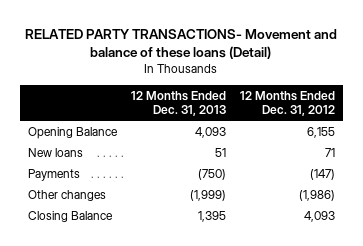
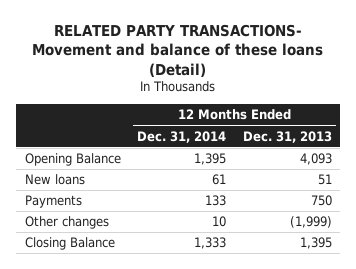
[240,90,336,116] 12 Months Ended Dec. 31, 2012 -> none
none -> [137,130,227,143] Dec. 31, 2014
[197,168,226,180] (750) -> [310,195,332,207] 750

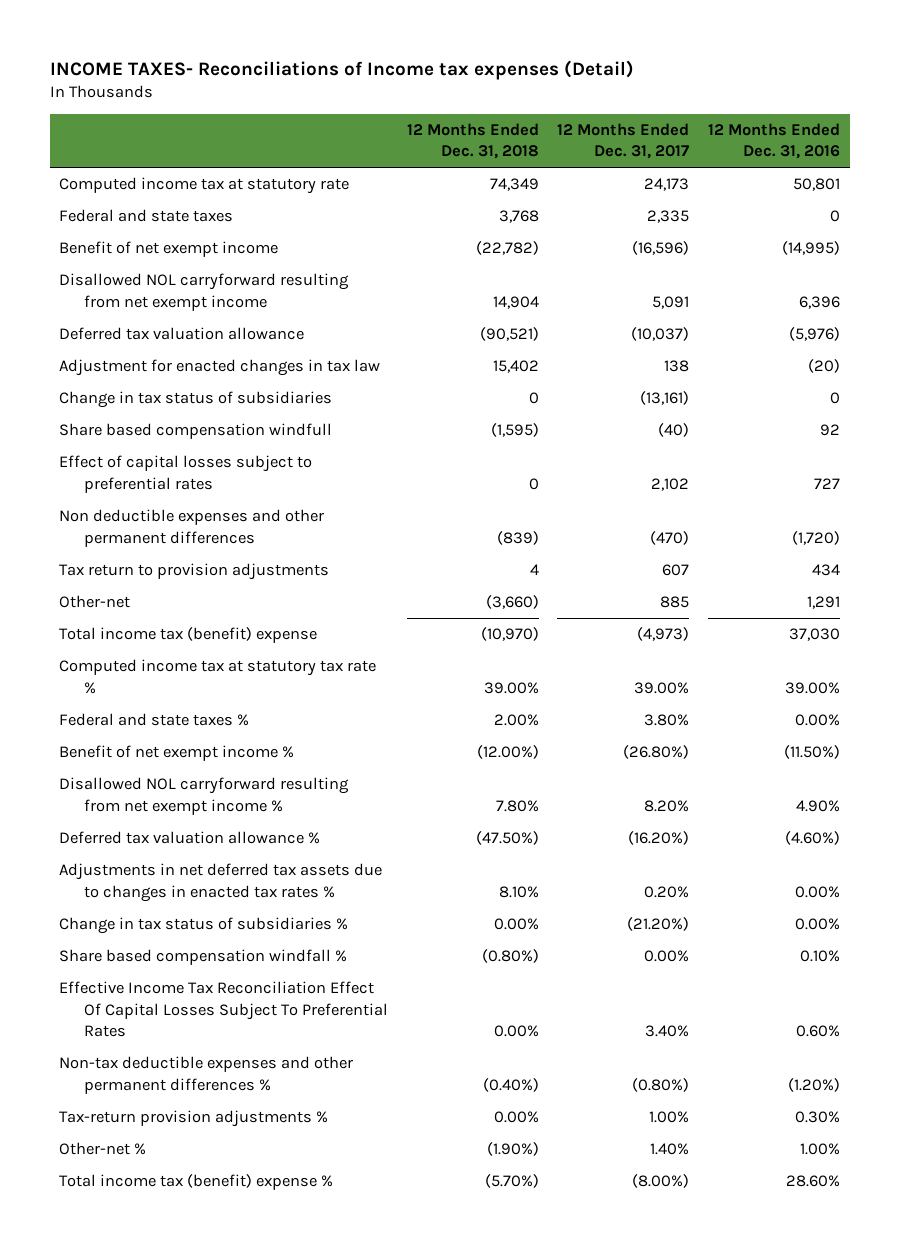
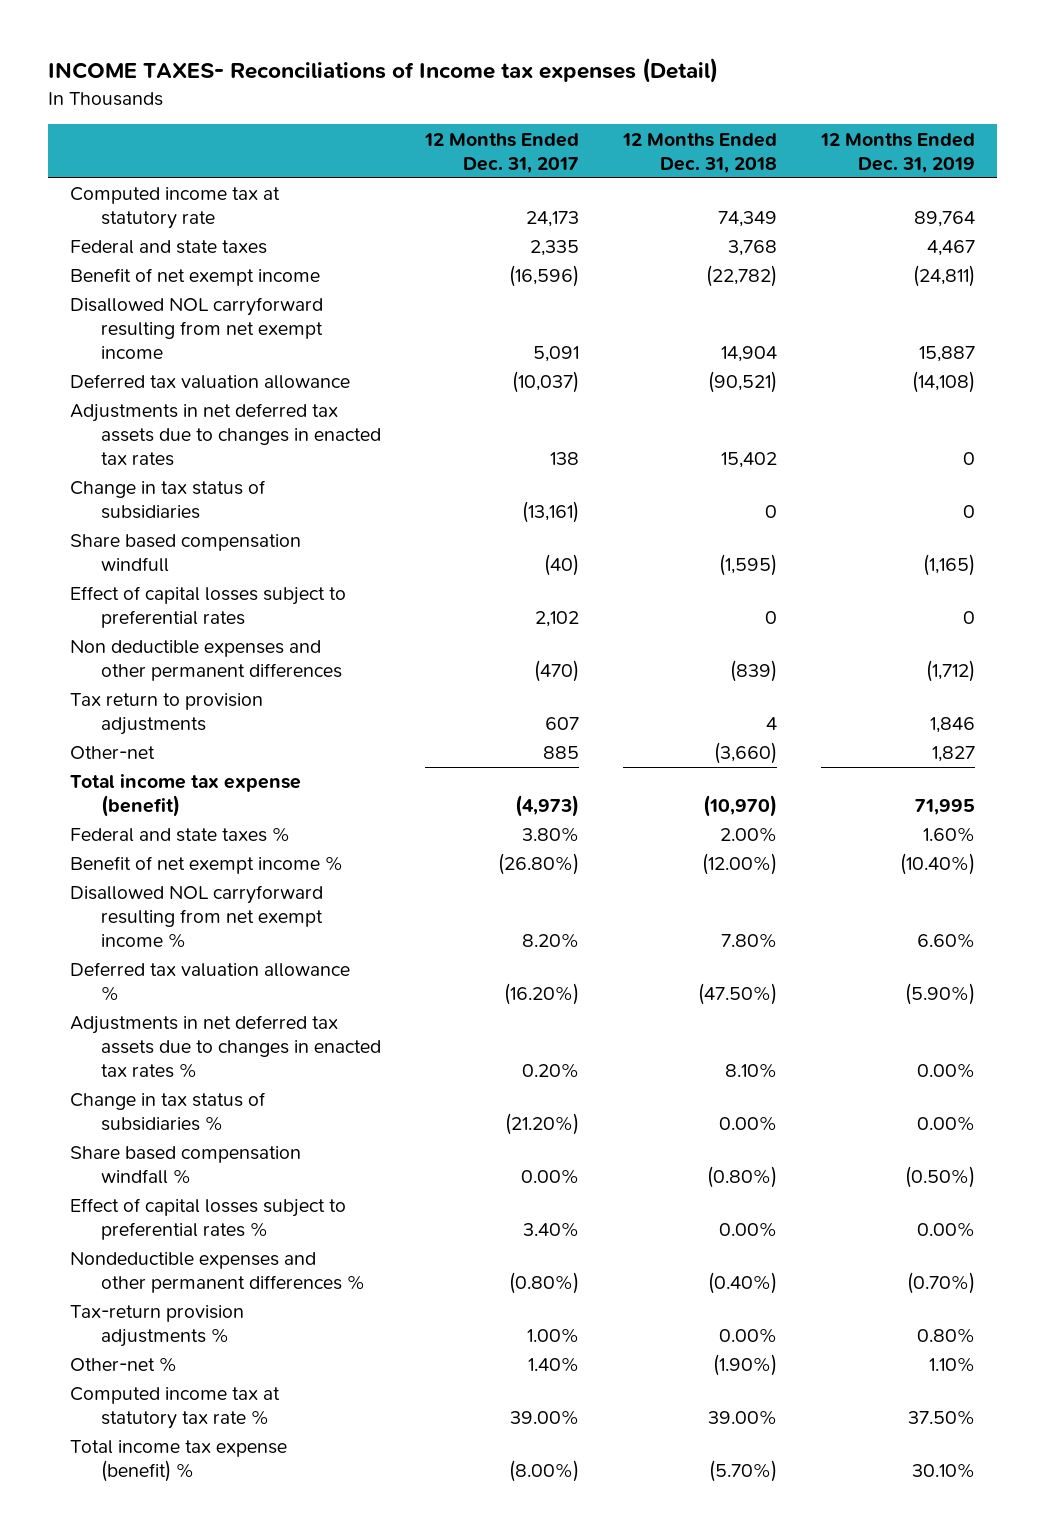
[708,123,841,160] 12 Months Ended Dec. 31, 2016 -> none
none -> [819,132,975,173] 12 Months Ended Dec. 31, 2019
[58,359,380,377] Adjustment for enacted changes in tax law -> [69,403,382,467] Adjustments in net deferred tax assets due to changes in enacted tax rates
[58,627,317,644] Total income tax (benefit) expense -> [69,774,301,818] Total income tax expense (benefit)
[58,981,388,1037] Effective Income Tax Reconciliation Effect Of Capital Losses Subject To Preferential Rates -> [69,1198,346,1241] Effect of capital losses subject to preferential rates %
[58,1056,353,1094] Non-tax deductible expenses and other permanent differences % -> [69,1252,366,1294] Nondeductible expenses and other permanent differences %
[58,659,376,694] Computed income tax at statutory tax rate % -> [69,1387,280,1430] Computed income tax at statutory tax rate %
[58,1174,333,1191] Total income tax (benefit) expense % -> [69,1440,287,1483] Total income tax expense (benefit) %

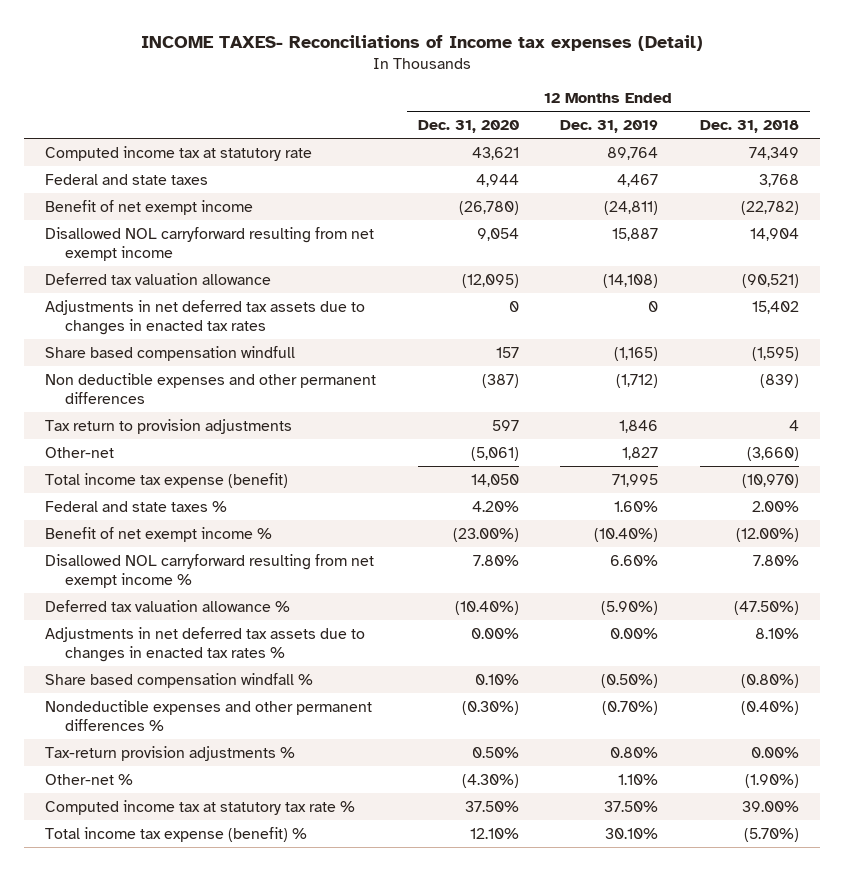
[424,132,580,173] 12 Months Ended Dec. 31, 2017 -> none
none -> [417,120,519,134] Dec. 31, 2020
[69,480,266,520] Change in tax status of subsidiaries -> none
[69,586,346,629] Effect of capital losses subject to preferential rates -> none
[69,1092,266,1132] Change in tax status of subsidiaries % -> none
[69,1198,346,1241] Effect of capital losses subject to preferential rates % -> none

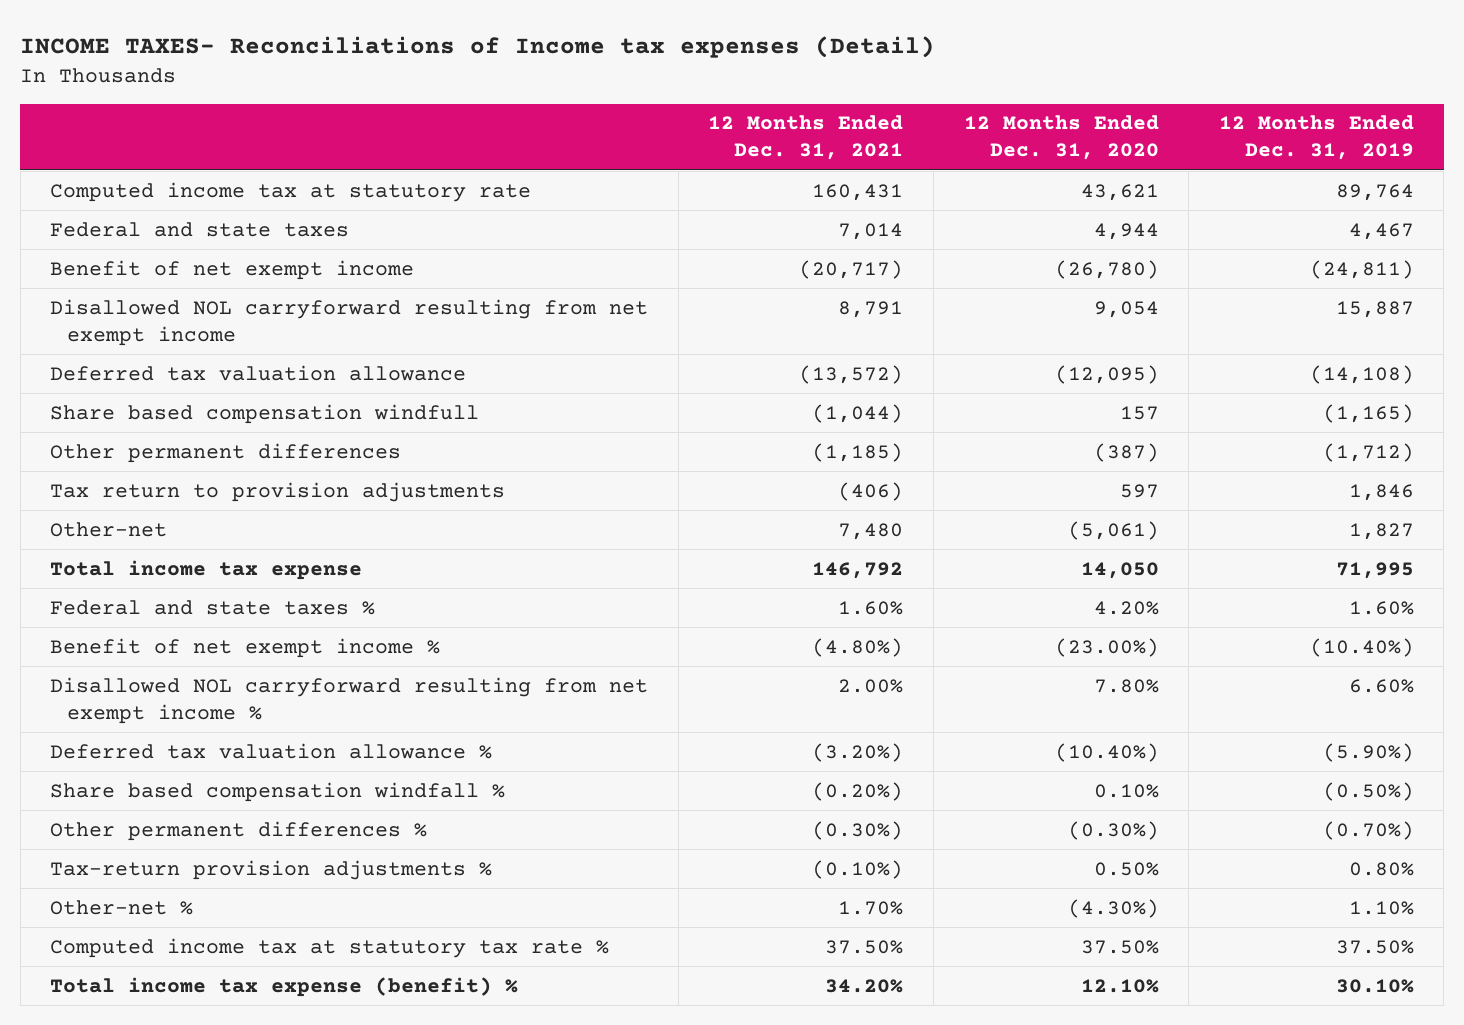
[700,120,800,134] Dec. 31, 2018 -> none
none -> [708,115,904,161] 12 Months Ended Dec. 31, 2021
[44,299,365,335] Adjustments in net deferred tax assets due to changes in enacted tax rates -> none
[44,372,376,404] Non deductible expenses and other permanent differences -> [50,442,402,463] Other permanent differences
[44,472,288,488] Total income tax expense (benefit) -> [50,559,363,580] Total income tax expense
[44,626,365,662] Adjustments in net deferred tax assets due to changes in enacted tax rates % -> none
[44,699,372,731] Nondeductible expenses and other permanent differences % -> [50,820,428,841] Other permanent differences %

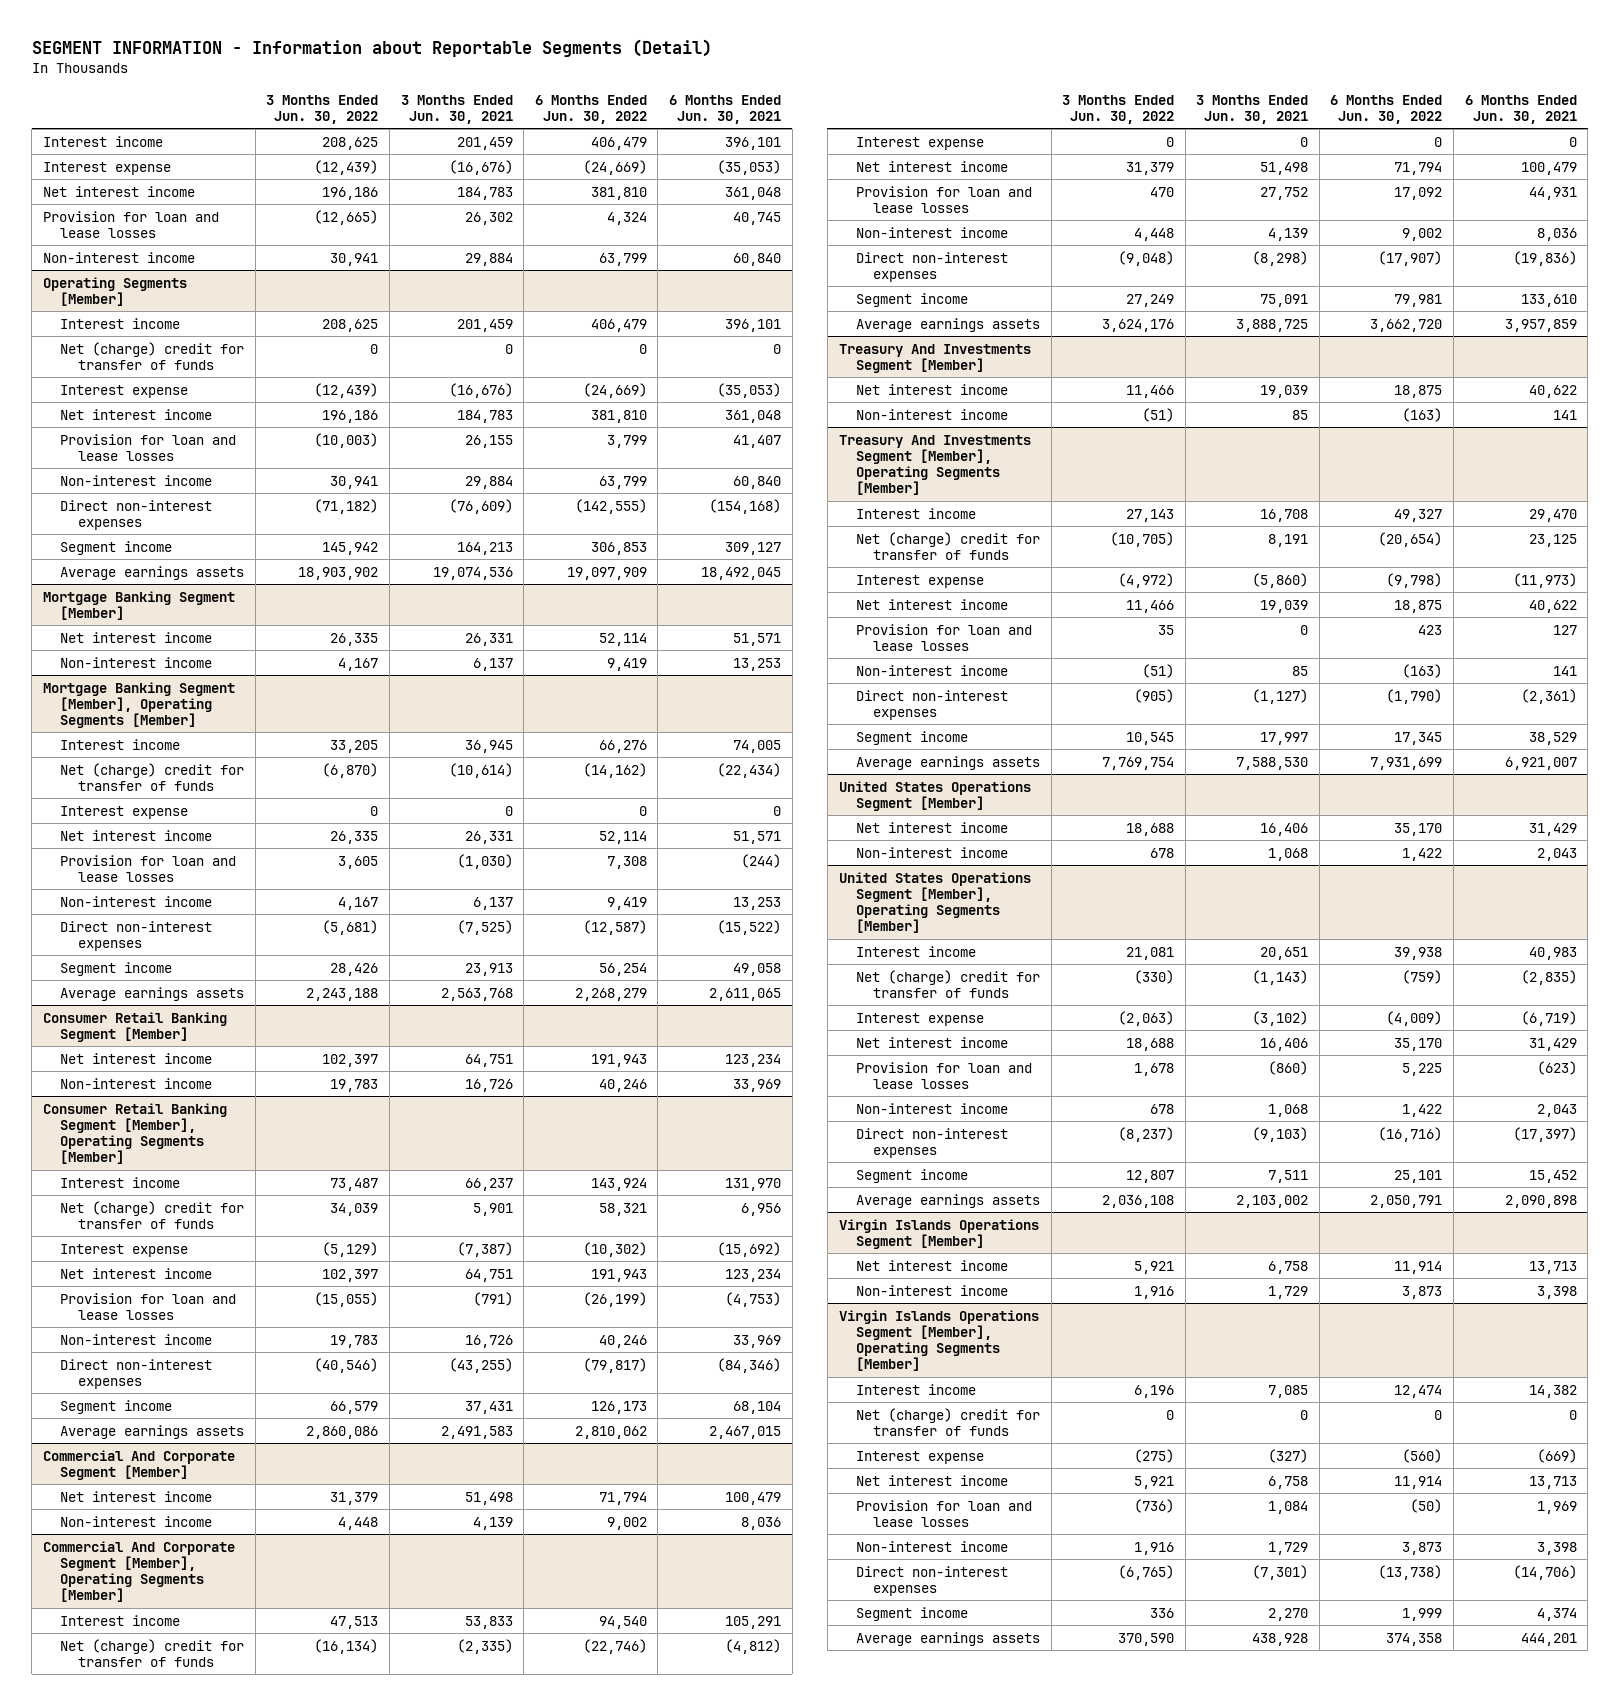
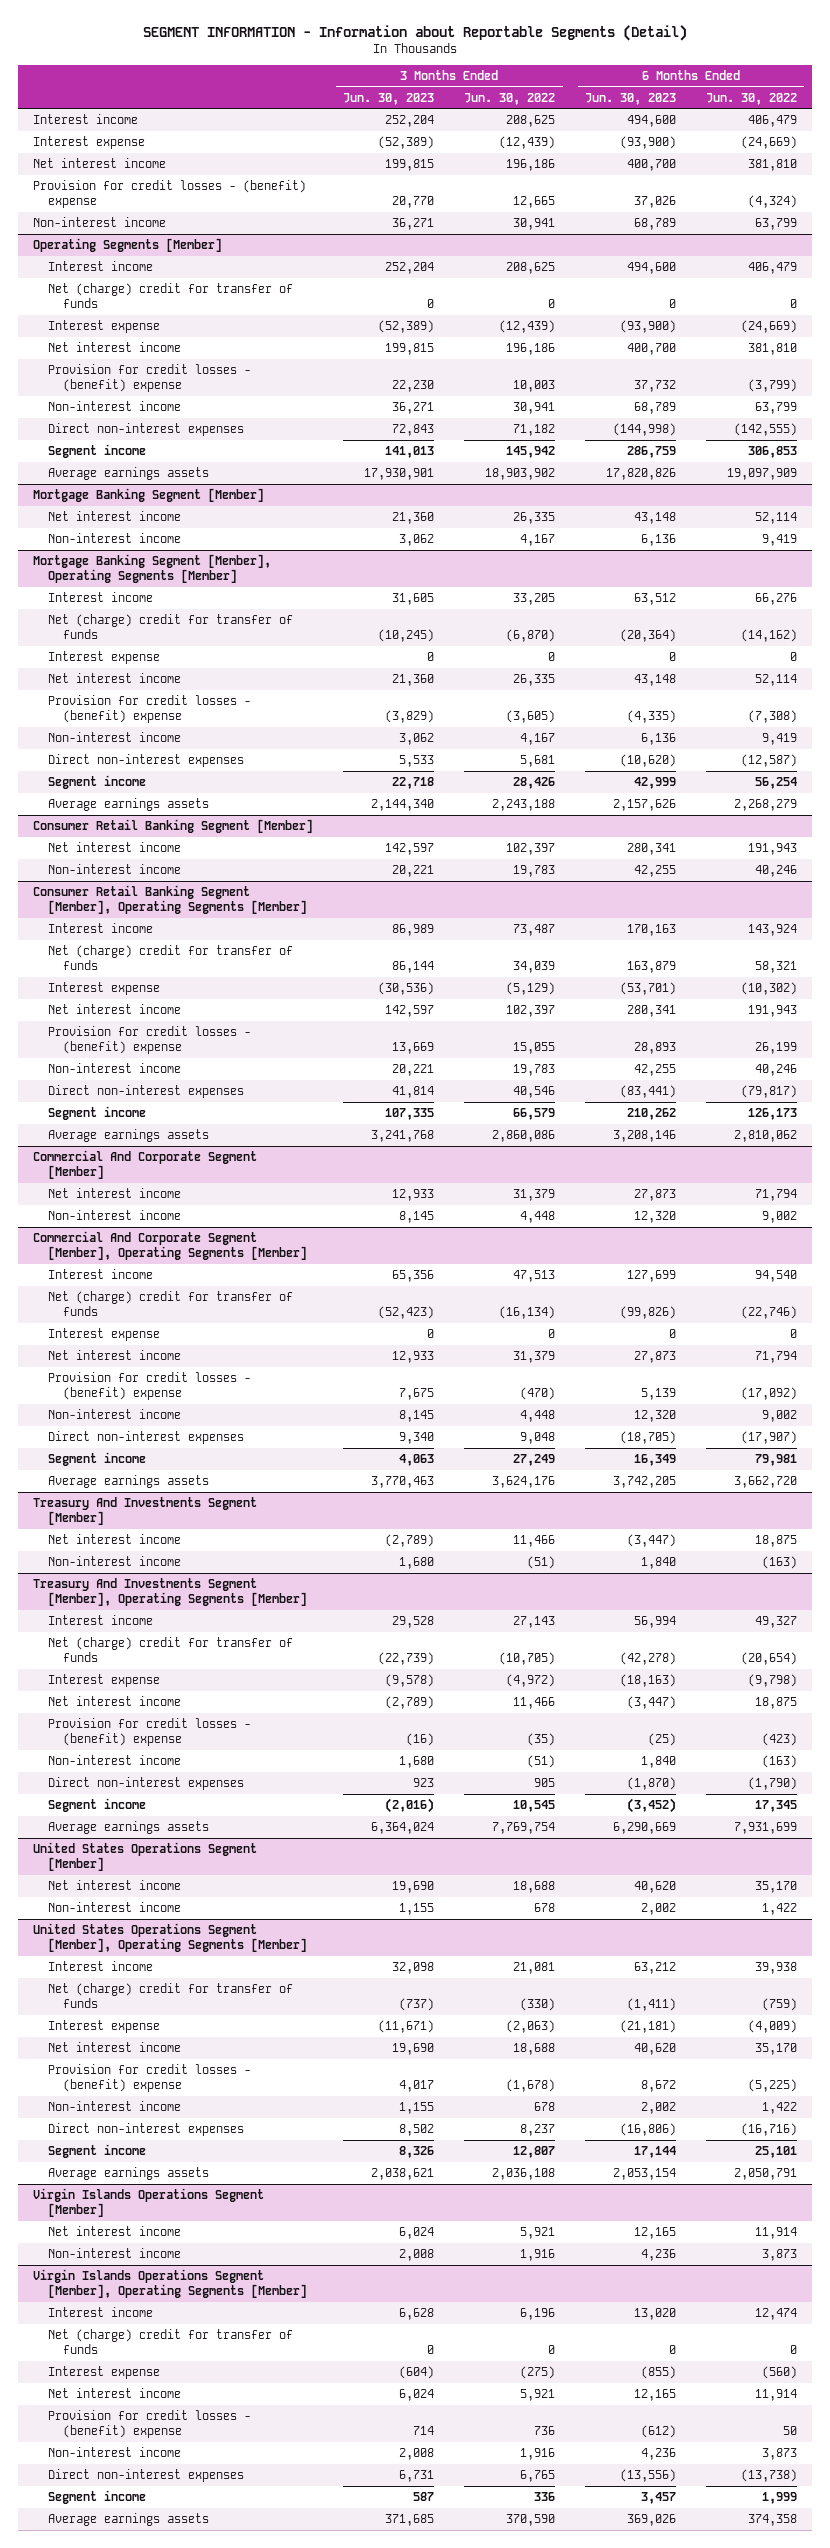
[400,94,513,124] 3 Months Ended Jun. 30, 2021 -> none
[668,94,781,124] 6 Months Ended Jun. 30, 2021 -> none
none -> [343,92,435,105] Jun. 30, 2023
none -> [585,92,677,105] Jun. 30, 2023
[42,210,219,238] Provision for loan and lease losses -> [33,179,307,209] Provision for credit losses - (benefit) expense
[314,209,379,225] (12,665) -> [513,196,556,209] 12,665
[606,211,647,225] 4,324 -> [747,195,797,209] (4,324)
[60,433,237,461] Provision for loan and lease losses -> [48,363,252,393] Provision for credit losses - (benefit) expense
[314,432,379,448] (10,003) -> [513,380,556,393] 10,003
[606,434,647,448] 3,799 -> [747,379,797,393] (3,799)
[314,498,379,514] (71,182) -> [513,423,556,436] 71,182
[60,854,237,882] Provision for loan and lease losses -> [48,694,252,724] Provision for credit losses - (benefit) expense
[338,855,379,869] 3,605 -> [506,710,556,724] (3,605)
[606,855,647,869] 7,308 -> [747,710,797,724] (7,308)
[322,919,379,935] (5,681) -> [520,754,556,767] 5,681
[60,1292,237,1320] Provision for loan and lease losses -> [48,1025,252,1055] Provision for credit losses - (benefit) expense
[314,1291,379,1307] (15,055) -> [513,1042,556,1055] 15,055
[582,1291,647,1307] (26,199) -> [754,1042,797,1055] 26,199
[314,1357,379,1373] (40,546) -> [513,1085,556,1098] 40,546
[855,185,1032,213] Provision for loan and lease losses -> [48,1371,252,1401] Provision for credit losses - (benefit) expense
[1150,186,1175,197] 470 -> [520,1387,556,1401] (470)
[1394,186,1443,200] 17,092 -> [740,1387,797,1401] (17,092)
[1118,250,1175,266] (9,048) -> [520,1431,556,1444] 9,048
[855,623,1032,651] Provision for loan and lease losses -> [48,1717,252,1747] Provision for credit losses - (benefit) expense
[1158,624,1175,635] 35 -> [527,1733,556,1747] (35)
[1418,624,1443,635] 423 -> [761,1733,797,1747] (423)
[1134,688,1175,703] (905) -> [534,1777,556,1787] 905
[855,1061,1032,1089] Provision for loan and lease losses -> [48,2063,252,2093] Provision for credit losses - (benefit) expense
[1134,1062,1175,1076] 1,678 -> [506,2079,556,2093] (1,678)
[1402,1062,1443,1076] 5,225 -> [747,2079,797,2093] (5,225)
[1118,1126,1175,1142] (8,237) -> [520,2123,556,2136] 8,237
[855,1499,1032,1527] Provision for loan and lease losses -> [48,2409,252,2439] Provision for credit losses - (benefit) expense
[1134,1498,1175,1513] (736) -> [534,2426,556,2436] 736
[1410,1498,1443,1513] (50) -> [782,2426,797,2436] 50
[1118,1564,1175,1580] (6,765) -> [520,2469,556,2482] 6,765

